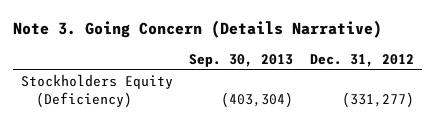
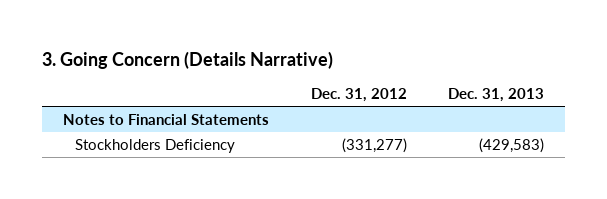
[12,20,382,39] Note 3. Going Concern (Details Narrative) -> [42,51,334,70] 3. Going Concern (Details Narrative)
[189,53,294,67] Sep. 30, 2013 -> none
none -> [448,88,545,103] Dec. 31, 2013
none -> [63,113,270,125] Notes to Financial Statements
[20,74,173,108] Stockholders Equity (Deficiency) -> [75,138,236,153] Stockholders Deficiency

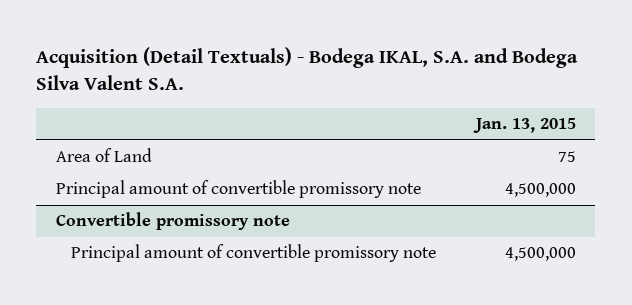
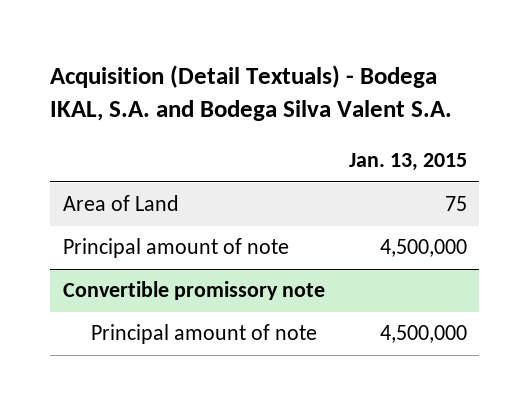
[55,180,421,199] Principal amount of convertible promissory note -> [62,238,289,259] Principal amount of note
[71,244,437,263] Principal amount of convertible promissory note -> [90,324,317,345] Principal amount of note

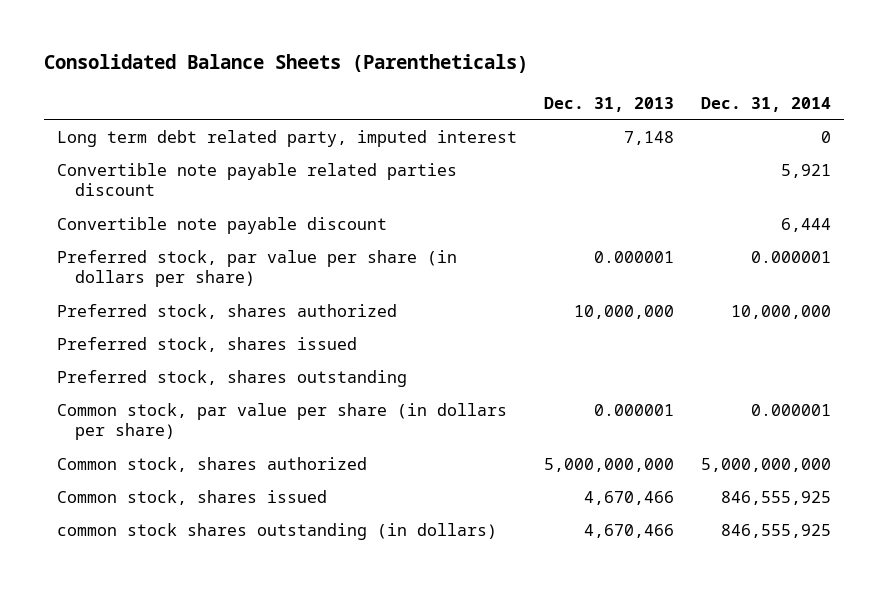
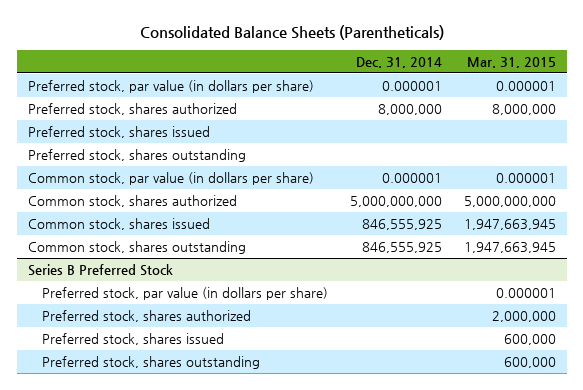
[544,96,675,112] Dec. 31, 2013 -> none
none -> [466,56,556,68] Mar. 31, 2015
[57,129,518,147] Long term debt related party, imputed interest -> none
[57,162,458,197] Convertible note payable related parties discount -> none
[57,216,388,234] Convertible note payable discount -> none
[57,249,458,288] Preferred stock, par value per share (in dollars per share) -> [27,80,314,94] Preferred stock, par value (in dollars per share)
[730,304,831,319] 10,000,000 -> [377,104,442,116] 8,000,000
[57,402,508,441] Common stock, par value per share (in dollars per share) -> [27,172,314,186] Common stock, par value (in dollars per share)
[57,522,498,540] common stock shares outstanding (in dollars) -> [27,241,246,255] Common stock, shares outstanding
none -> [27,264,173,277] Series B Preferred Stock
none -> [41,287,328,301] Preferred stock, par value (in dollars per share)
none -> [41,310,251,323] Preferred stock, shares authorized
none -> [41,333,224,346] Preferred stock, shares issued
none -> [41,356,260,370] Preferred stock, shares outstanding

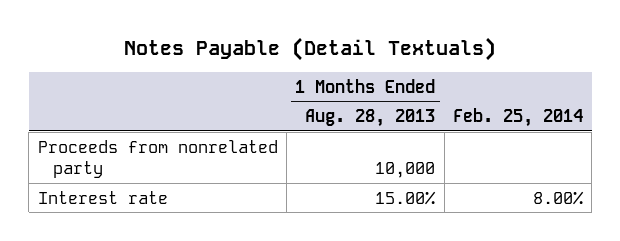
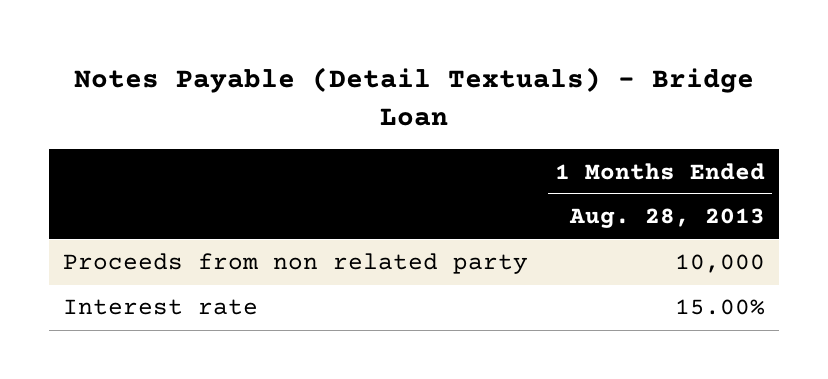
[124,37,497,62] Notes Payable (Detail Textuals) -> [73,66,754,126] Notes Payable (Detail Textuals) - Bridge Loan
[452,108,583,128] Feb. 25, 2014 -> none
[37,139,278,179] Proceeds from nonrelated party -> [62,253,528,275] Proceeds from non related party

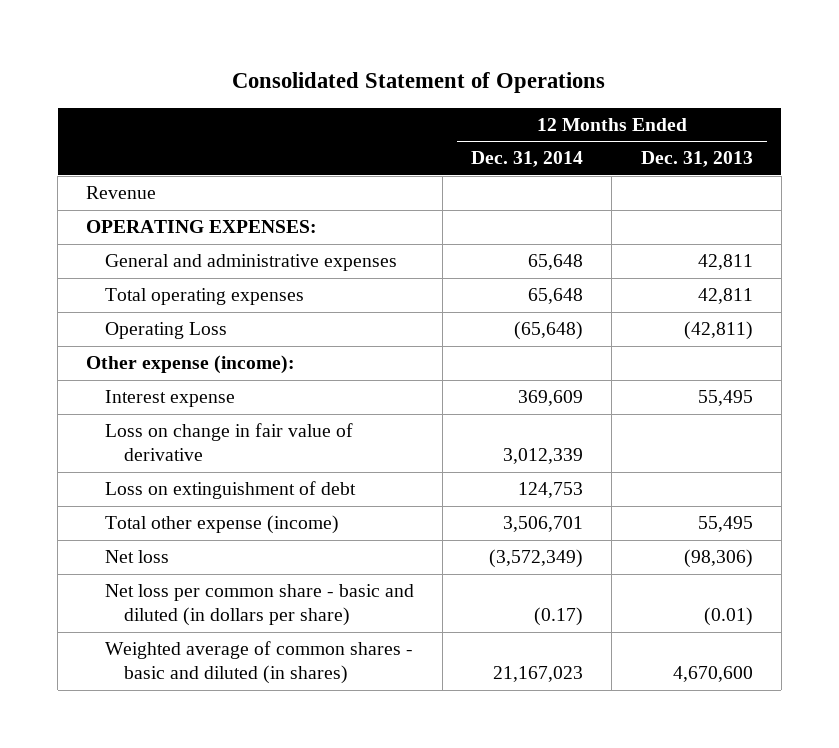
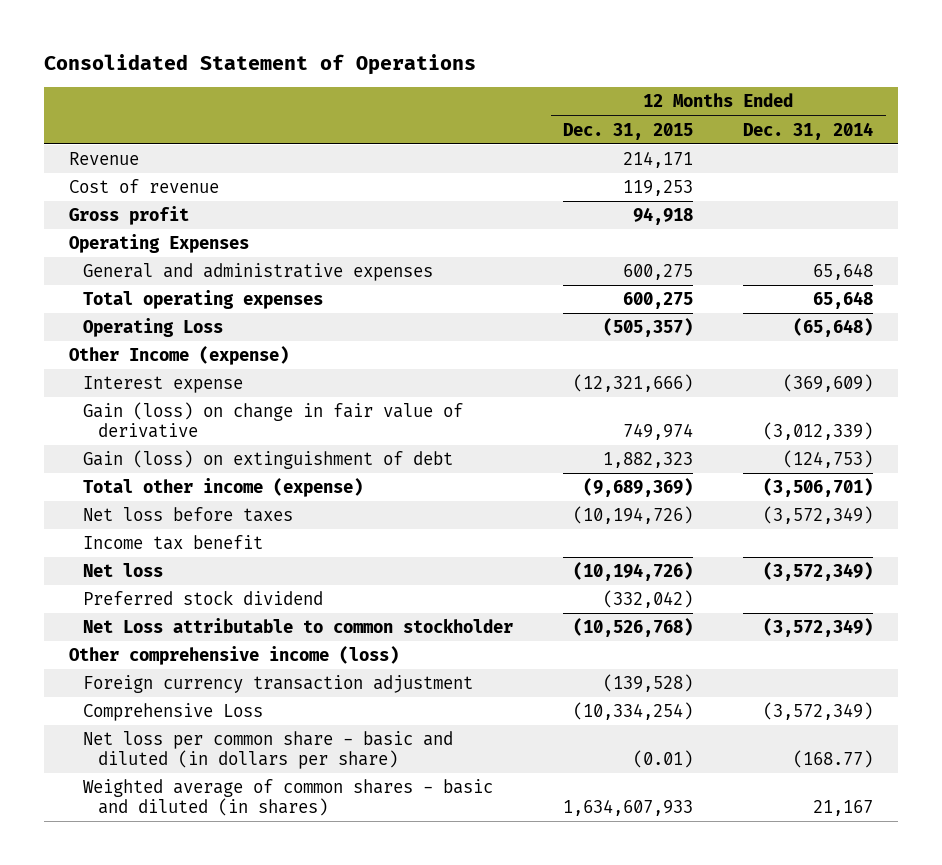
[640,151,753,168] Dec. 31, 2013 -> none
none -> [563,122,694,140] Dec. 31, 2015
none -> [69,179,220,194] Cost of revenue
none -> [69,206,190,226] Gross profit
[86,220,318,234] OPERATING EXPENSES: -> [69,234,250,254] Operating Expenses
[86,355,296,375] Other expense (income): -> [69,346,290,366] Other Income (expense)
[518,390,584,407] 369,609 -> [783,374,874,393] (369,609)
[105,423,354,462] Loss on change in fair value of derivative -> [83,402,464,439] Gain (loss) on change in fair value of derivative
[503,448,584,465] 3,012,339 -> [763,422,874,441] (3,012,339)
[105,481,357,500] Loss on extinguishment of debt -> [83,450,454,470] Gain (loss) on extinguishment of debt
[518,482,584,499] 124,753 -> [783,450,874,469] (124,753)
[105,515,340,535] Total other expense (income) -> [83,478,364,498] Total other income (expense)
[503,516,584,533] 3,506,701 -> [763,478,874,498] (3,506,701)
none -> [83,507,294,523] Net loss before taxes
none -> [83,535,264,551] Income tax benefit
none -> [83,590,324,606] Preferred stock dividend
none -> [83,618,514,634] Net Loss attributable to common stockholder
none -> [69,646,400,666] Other comprehensive income (loss)
none -> [83,675,474,694] Foreign currency transaction adjustment
none -> [83,703,264,722] Comprehensive Loss
[534,607,584,627] (0.17) -> [793,750,874,769] (168.77)
[493,666,584,683] 21,167,023 -> [813,800,874,817] 21,167

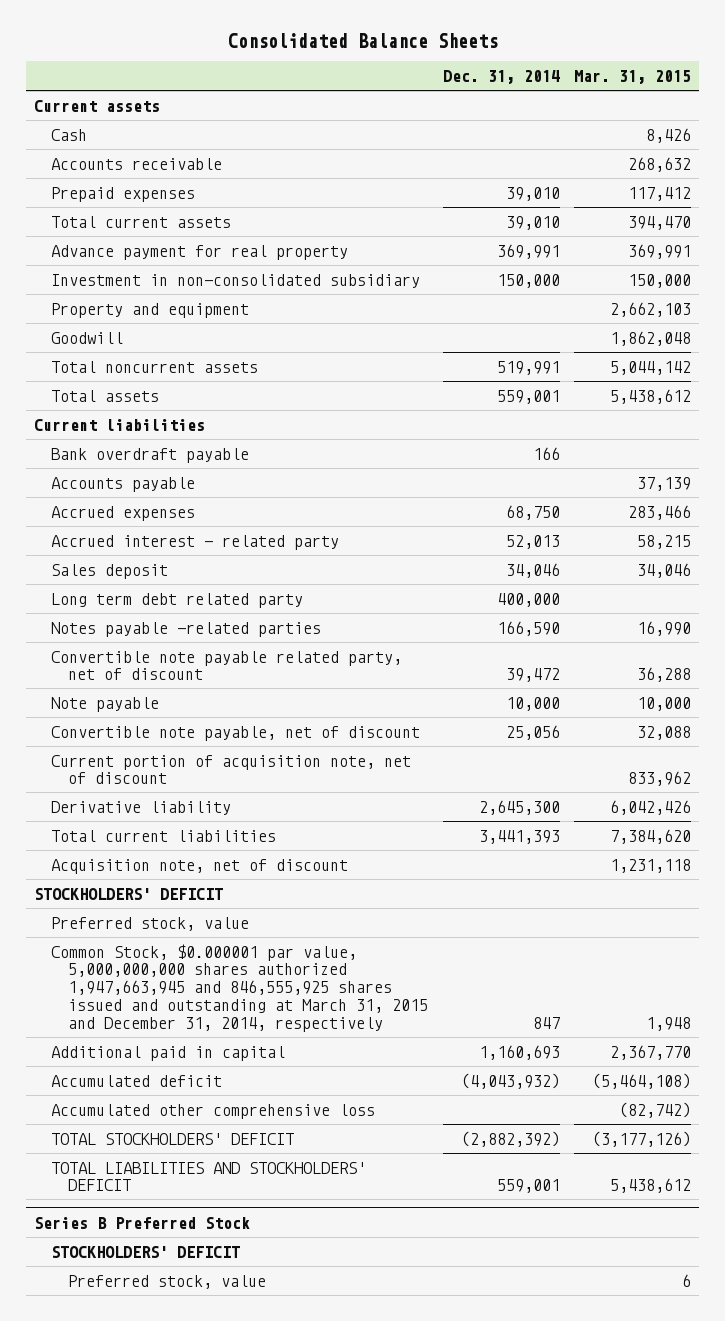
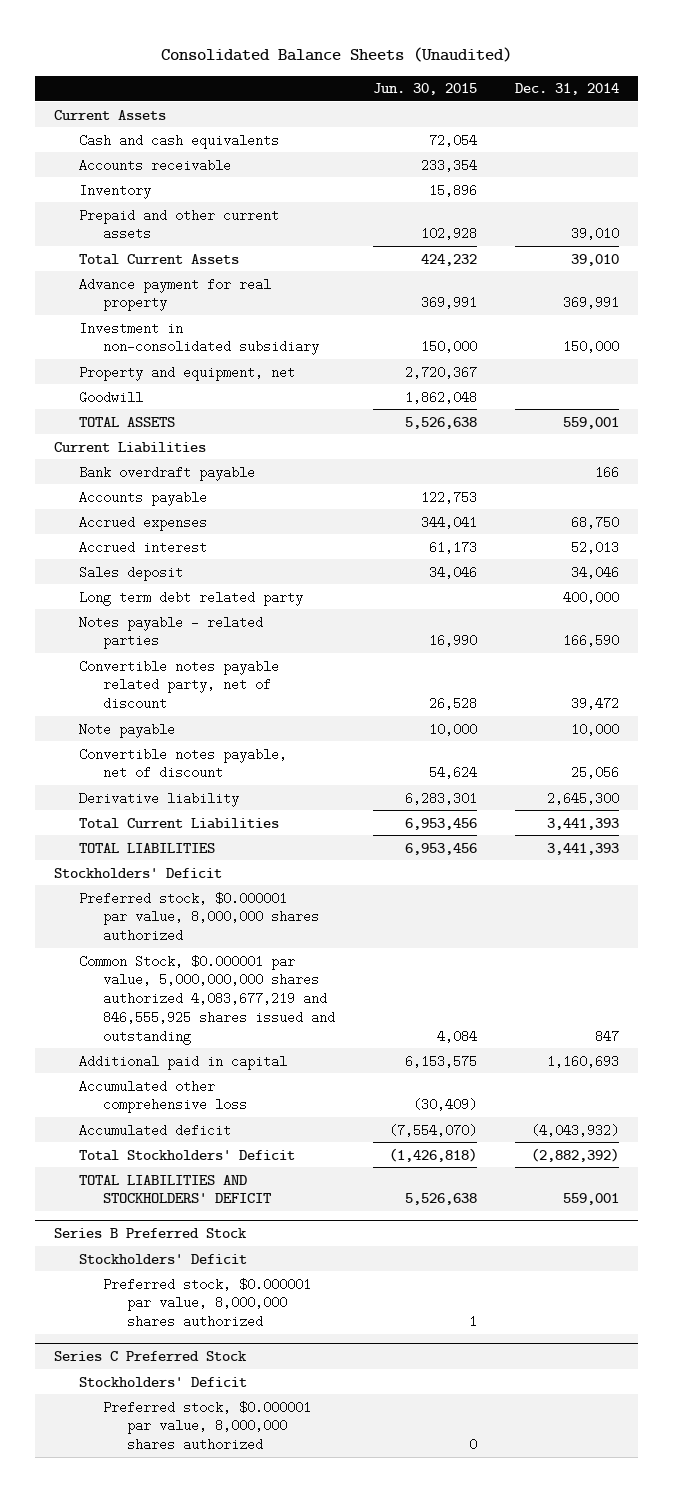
[227,32,498,48] Consolidated Balance Sheets -> [160,46,512,62] Consolidated Balance Sheets (Unaudited)
[574,70,692,85] Mar. 31, 2015 -> none
none -> [372,83,477,96] Jun. 30, 2015
[33,99,160,112] Current assets -> [54,109,167,120] Current Assets
[51,128,88,141] Cash -> [78,133,279,149] Cash and cash equivalents
none -> [78,183,151,199] Inventory
[51,186,196,202] Prepaid expenses -> [78,208,279,241] Prepaid and other current assets
[51,215,232,228] Total current assets -> [78,253,239,265] Total Current Assets
[51,302,250,318] Property and equipment -> [78,365,295,381] Property and equipment, net
[51,360,259,373] Total noncurrent assets -> none
[51,389,160,402] Total assets -> [78,416,175,427] TOTAL ASSETS
[33,418,205,431] Current liabilities -> [54,441,207,453] Current Liabilities
[51,534,340,550] Accrued interest - related party -> [78,540,207,554] Accrued interest
[51,621,322,637] Notes payable -related parties -> [78,615,263,650] Notes payable - related parties
[51,650,403,681] Convertible note payable related party, net of discount -> [78,659,279,711] Convertible notes payable related party, net of discount
[51,754,412,785] Current portion of acquisition note, net of discount -> none
[51,725,421,741] Convertible note payable, net of discount -> [78,747,287,780] Convertible notes payable, net of discount
[51,858,349,874] Acquisition note, net of discount -> none
[51,829,277,842] Total current liabilities -> [78,817,279,829] Total Current Liabilities
none -> [78,842,215,853] TOTAL LIABILITIES
[33,887,223,900] STOCKHOLDERS' DEFICIT -> [54,867,223,878] Stockholders' Deficit
[51,916,250,931] Preferred stock, value -> [78,891,319,943] Preferred stock, $0.000001 par value, 8,000,000 shares authorized
[51,943,429,1032] Common Stock, $0.000001 par value, 5,000,000,000 shares authorized 1,947,663,945 and 846,555,925 shares issued and outstanding at March 31, 2015 and December 31, 2014, respectively -> [78,954,335,1045] Common Stock, $0.000001 par value, 5,000,000,000 shares authorized 4,083,677,219 and 846,555,925 shares issued and outstanding
[51,1074,223,1087] Accumulated deficit -> [78,1123,231,1137] Accumulated deficit
[51,1132,295,1145] TOTAL STOCKHOLDERS' DEFICIT -> [78,1149,295,1161] Total Stockholders' Deficit
[51,1245,241,1258] STOCKHOLDERS' DEFICIT -> [78,1253,247,1264] Stockholders' Deficit
[68,1274,267,1289] Preferred stock, value -> [102,1277,311,1329] Preferred stock, $0.000001 par value, 8,000,000 shares authorized
none -> [54,1350,248,1361] Series C Preferred Stock
none -> [78,1376,247,1387] Stockholders' Deficit
none -> [102,1400,311,1452] Preferred stock, $0.000001 par value, 8,000,000 shares authorized

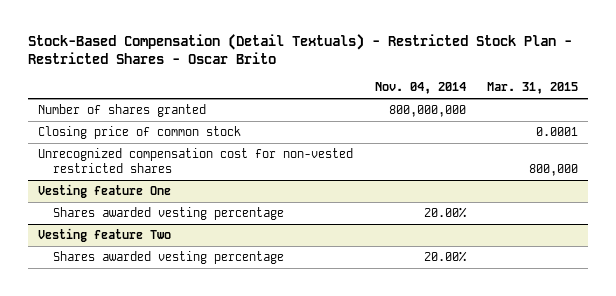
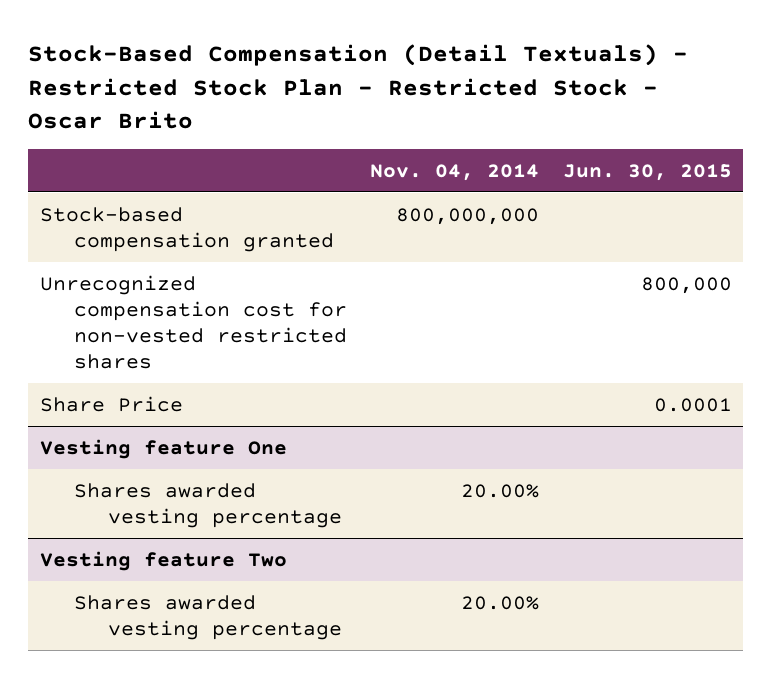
[27,34,572,65] Stock-Based Compensation (Detail Textuals) - Restricted Stock Plan - Restricted Shares - Oscar Brito -> [28,44,689,129] Stock-Based Compensation (Detail Textuals) - Restricted Stock Plan - Restricted Stock - Oscar Brito
[486,82,578,95] Mar. 31, 2015 -> none
none -> [562,163,732,181] Jun. 30, 2015
[38,126,242,140] Closing price of common stock -> none
[38,104,207,118] Number of shares granted -> [40,206,334,252] Stock-based compensation granted
none -> [40,395,184,412] Share Price

